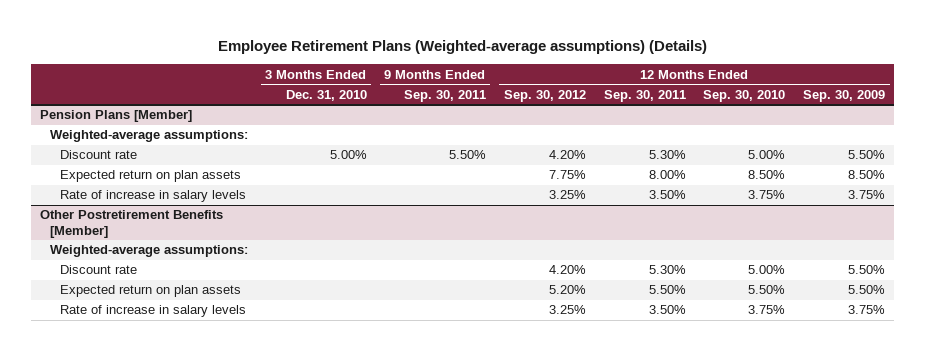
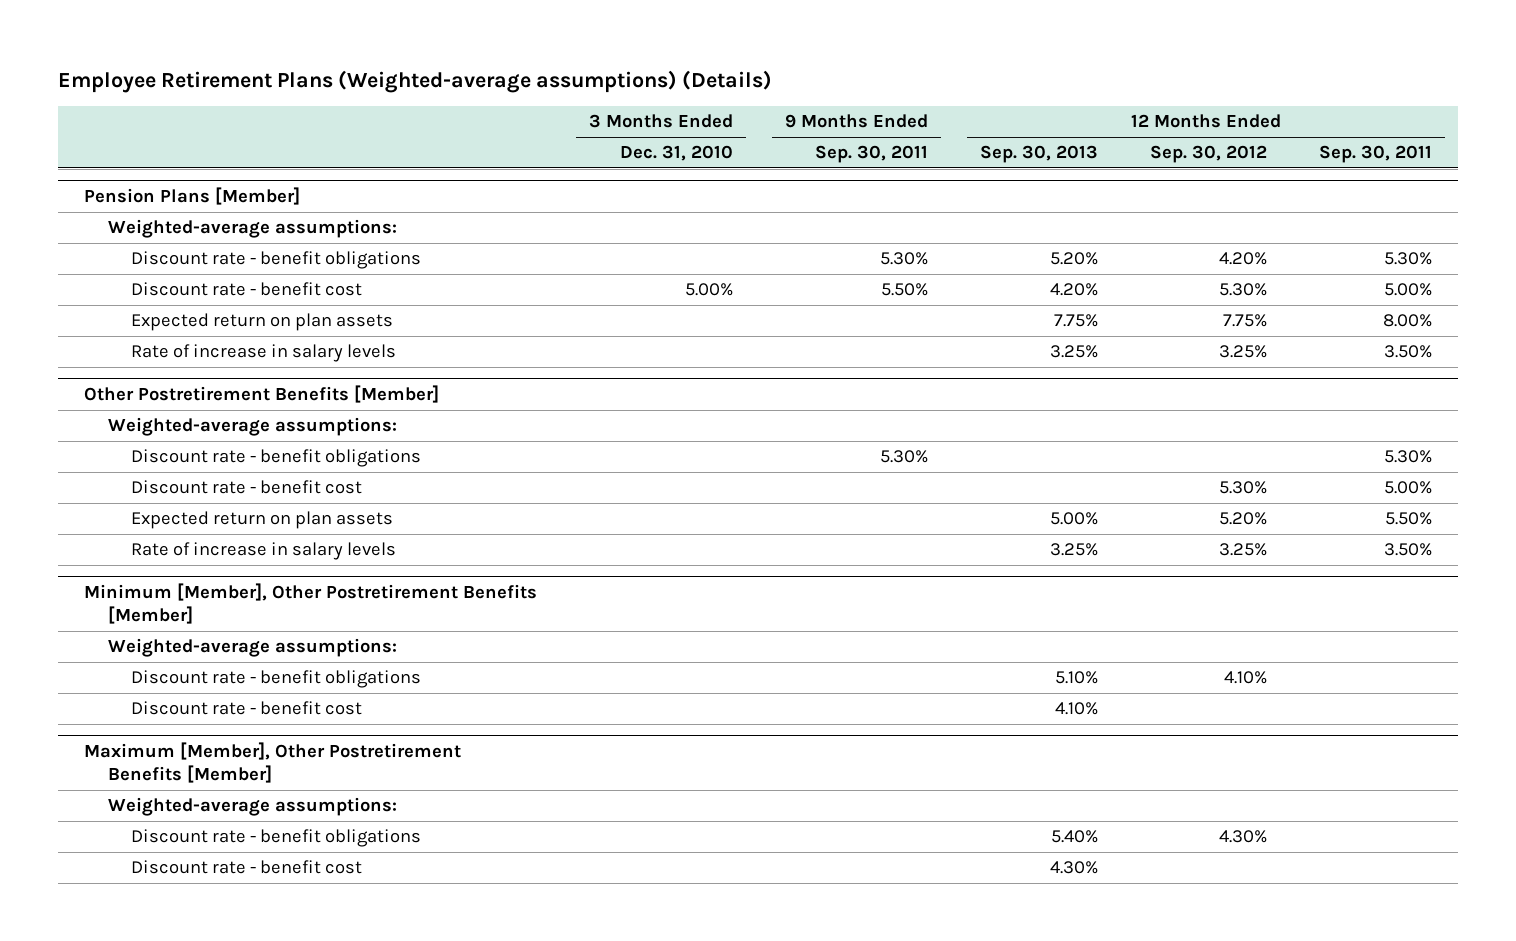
[703,89,786,102] Sep. 30, 2010 -> none
[803,89,886,102] Sep. 30, 2009 -> none
none -> [980,145,1099,164] Sep. 30, 2013
none -> [131,251,422,270] Discount rate - benefit obligations
[59,150,137,160] Discount rate -> [131,282,363,297] Discount rate - benefit cost
[548,150,586,160] 4.20% -> [1219,283,1268,297] 5.30%
[648,150,686,160] 5.30% -> [1384,283,1433,297] 5.00%
none -> [131,449,422,468] Discount rate - benefit obligations
[59,265,137,275] Discount rate -> [131,480,363,495] Discount rate - benefit cost
[548,265,586,275] 4.20% -> [1219,481,1268,495] 5.30%
[648,265,686,275] 5.30% -> [1384,481,1433,495] 5.00%
none -> [84,583,538,625] Minimum [Member], Other Postretirement Benefits [Member]
none -> [107,638,397,658] Weighted-average assumptions:
none -> [131,670,422,689] Discount rate - benefit obligations
none -> [131,701,363,716] Discount rate - benefit cost
none -> [84,742,462,784] Maximum [Member], Other Postretirement Benefits [Member]
none -> [107,797,397,817] Weighted-average assumptions:
none -> [131,829,422,848] Discount rate - benefit obligations
none -> [131,860,363,875] Discount rate - benefit cost

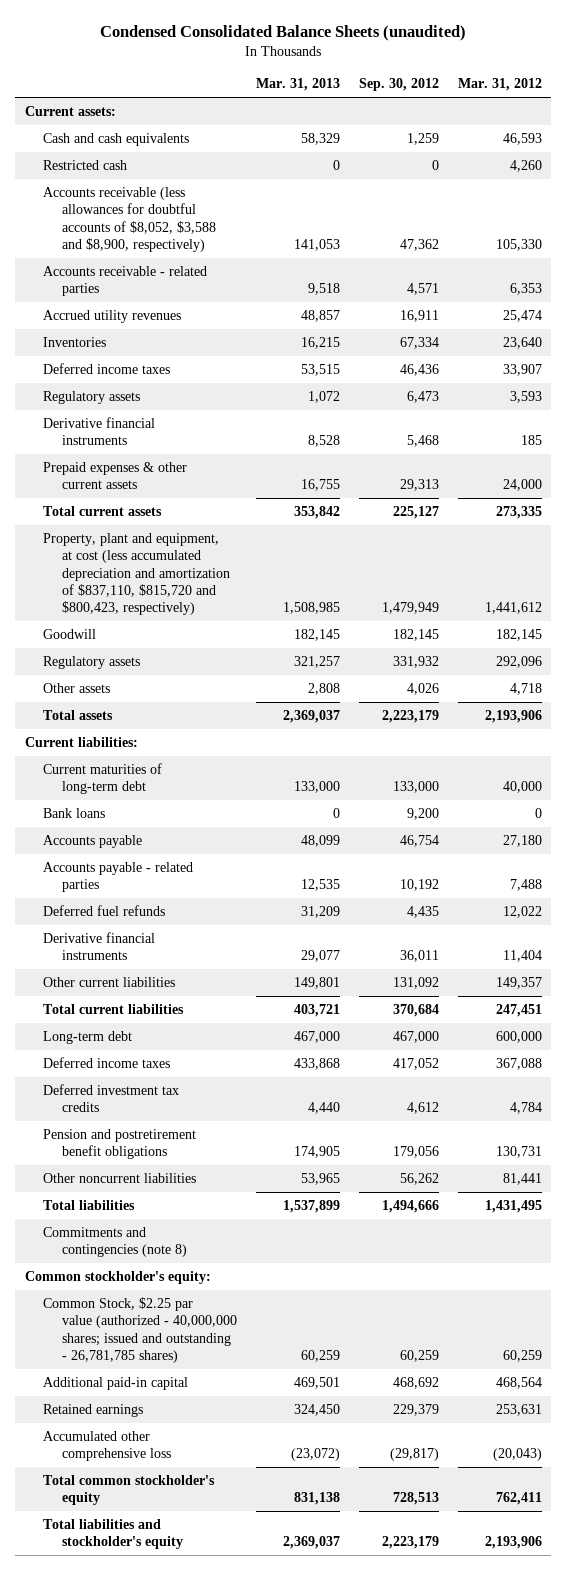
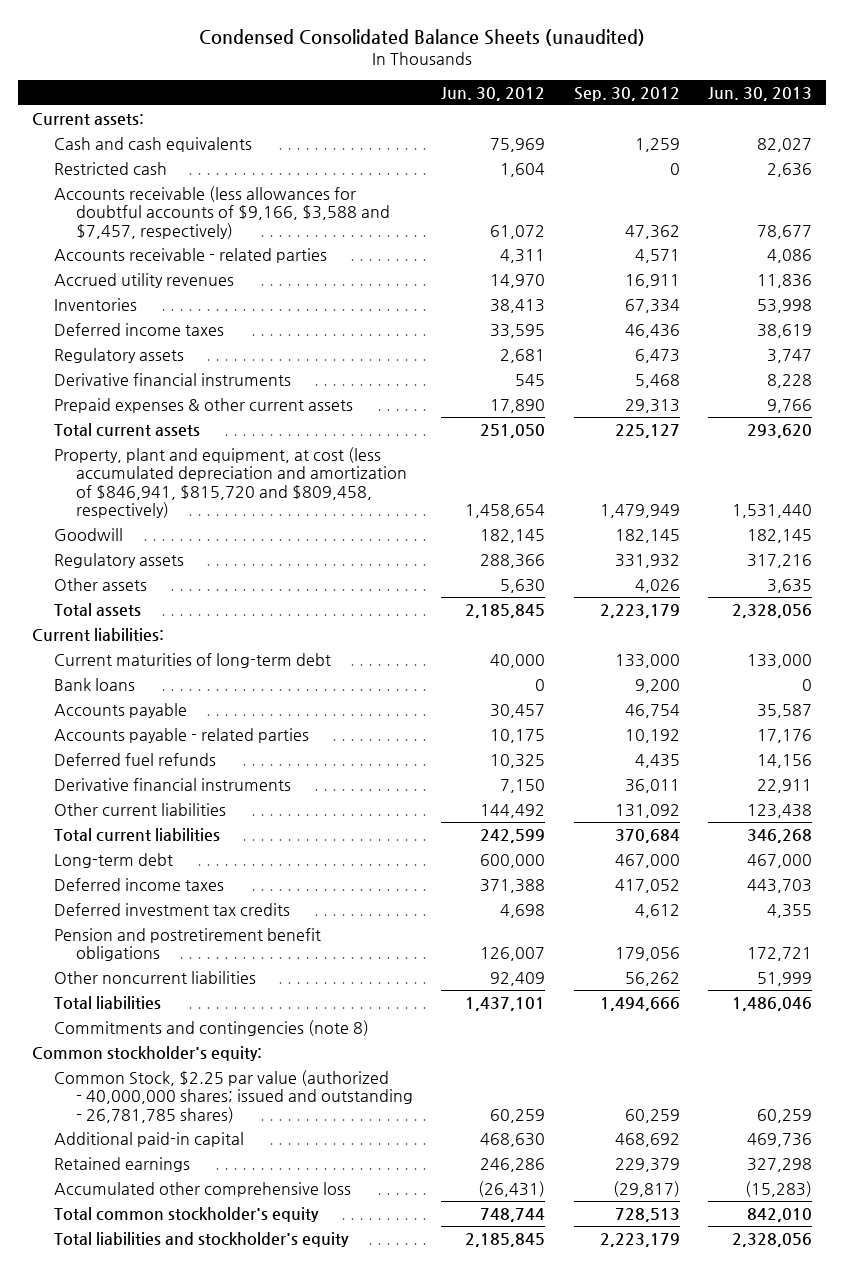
[255,78,340,92] Mar. 31, 2013 -> none
[457,78,542,92] Mar. 31, 2012 -> none
none -> [441,86,546,101] Jun. 30, 2012
none -> [708,86,813,101] Jun. 30, 2013
[43,187,216,252] Accounts receivable (less allowances for doubtful accounts of $8,052, $3,588 and $8,900, respectively) -> [54,186,390,239] Accounts receivable (less allowances for doubtful accounts of $9,166, $3,588 and $7,457, respectively)
[43,533,230,616] Property, plant and equipment, at cost (less accumulated depreciation and amortization of $837,110, $815,720 and $800,423, respectively) -> [54,447,407,518] Property, plant and equipment, at cost (less accumulated depreciation and amortization of $846,941, $815,720 and $809,458, respectively)

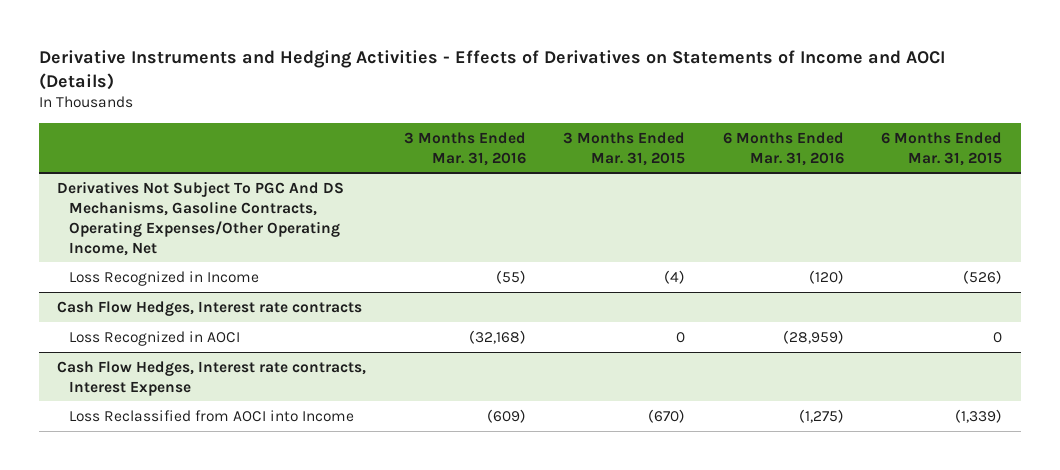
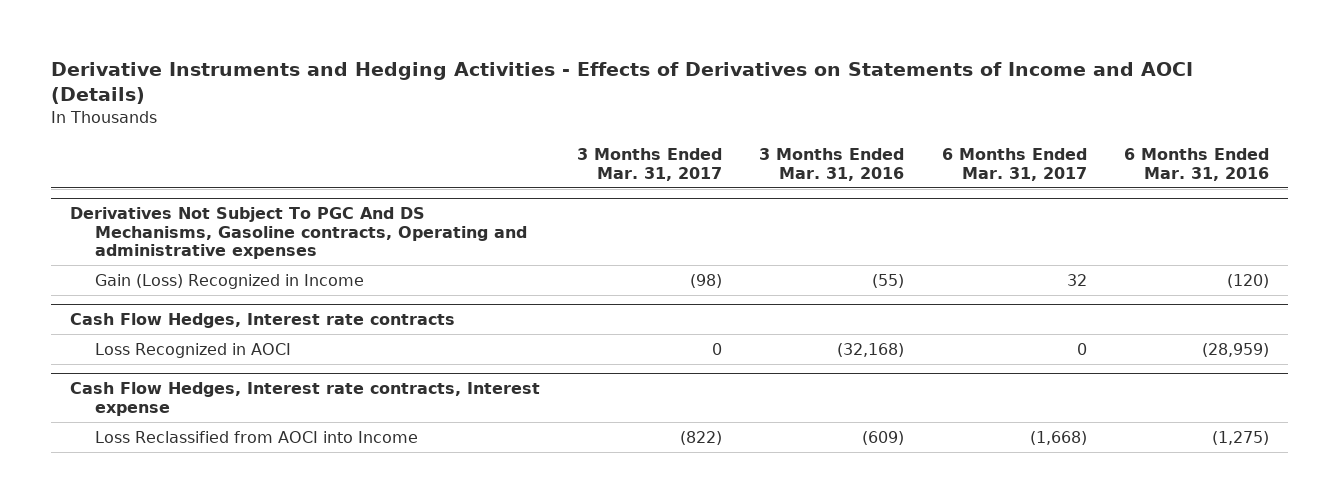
[563,131,686,166] 3 Months Ended Mar. 31, 2015 -> none
[881,131,1003,166] 6 Months Ended Mar. 31, 2015 -> none
none -> [577,147,723,181] 3 Months Ended Mar. 31, 2017
none -> [941,147,1087,181] 6 Months Ended Mar. 31, 2017
[57,180,345,256] Derivatives Not Subject To PGC And DS Mechanisms, Gasoline Contracts, Operating Expenses/Other Operating Income, Net -> [69,207,527,260] Derivatives Not Subject To PGC And DS Mechanisms, Gasoline contracts, Operating and administrative expenses
[69,270,260,286] Loss Recognized in Income -> [94,273,364,289] Gain (Loss) Recognized in Income
[57,360,367,396] Cash Flow Hedges, Interest rate contracts, Interest Expense -> [69,382,540,416] Cash Flow Hedges, Interest rate contracts, Interest expense

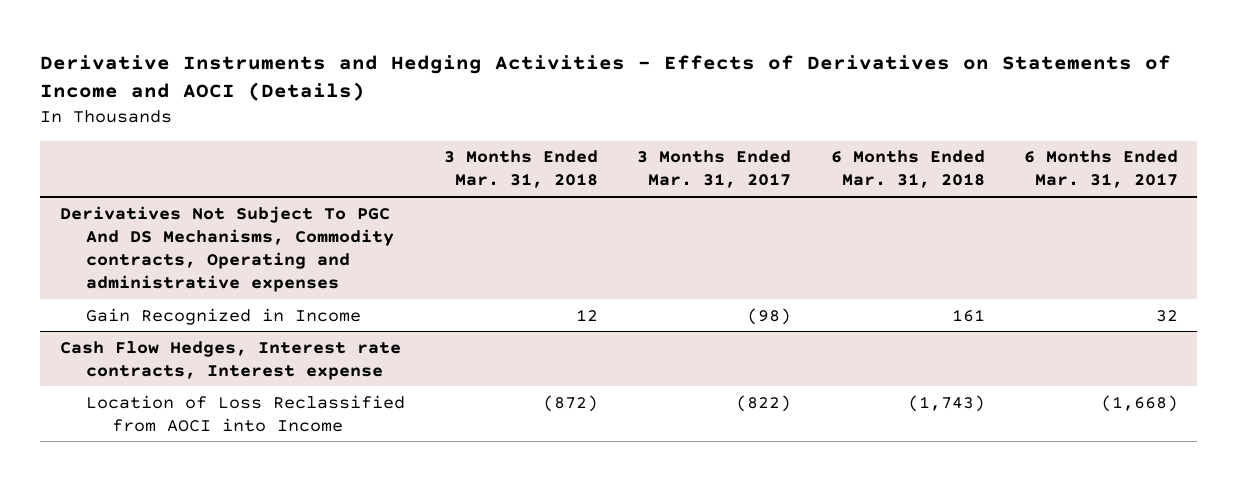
[759,147,905,181] 3 Months Ended Mar. 31, 2016 -> none
[1123,147,1269,181] 6 Months Ended Mar. 31, 2016 -> none
none -> [444,150,599,189] 3 Months Ended Mar. 31, 2018
none -> [830,150,985,189] 6 Months Ended Mar. 31, 2018
[69,313,455,329] Cash Flow Hedges, Interest rate contracts -> none
[94,342,291,358] Loss Recognized in AOCI -> none
[69,207,527,260] Derivatives Not Subject To PGC And DS Mechanisms, Gasoline contracts, Operating and administrative expenses -> [59,205,395,292] Derivatives Not Subject To PGC And DS Mechanisms, Commodity contracts, Operating and administrative expenses
[94,273,364,289] Gain (Loss) Recognized in Income -> [86,307,362,325] Gain Recognized in Income
[94,430,418,443] Loss Reclassified from AOCI into Income -> [86,394,406,432] Location of Loss Reclassified from AOCI into Income

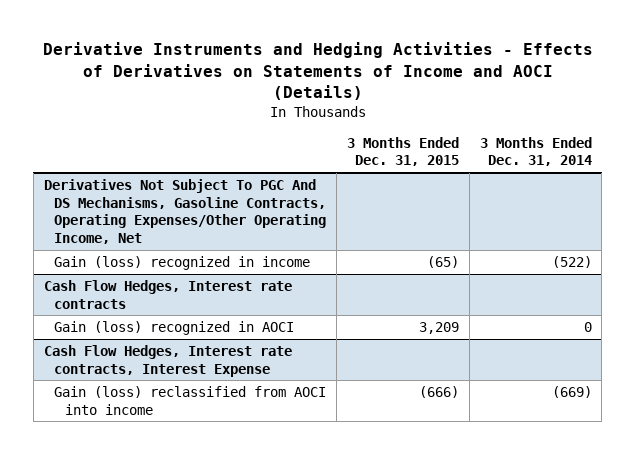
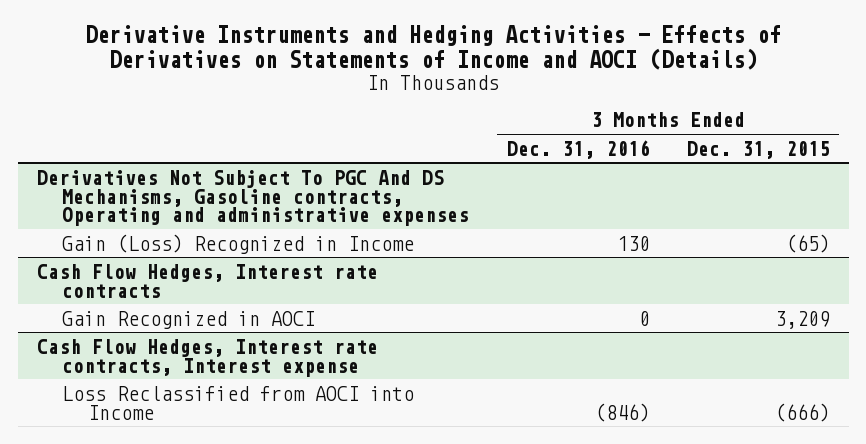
[479,136,592,167] 3 Months Ended Dec. 31, 2014 -> none
none -> [506,139,650,159] Dec. 31, 2016
[43,178,327,244] Derivatives Not Subject To PGC And DS Mechanisms, Gasoline Contracts, Operating Expenses/Other Operating Income, Net -> [36,169,470,227] Derivatives Not Subject To PGC And DS Mechanisms, Gasoline contracts, Operating and administrative expenses
[54,255,311,270] Gain (loss) recognized in income -> [62,233,415,254] Gain (Loss) Recognized in Income
[54,320,295,335] Gain (loss) recognized in AOCI -> [62,310,316,329] Gain Recognized in AOCI
[43,344,292,377] Cash Flow Hedges, Interest rate contracts, Interest Expense -> [36,338,378,377] Cash Flow Hedges, Interest rate contracts, Interest expense
[54,385,327,415] Gain (loss) reclassified from AOCI into income -> [62,385,415,420] Loss Reclassified from AOCI into Income

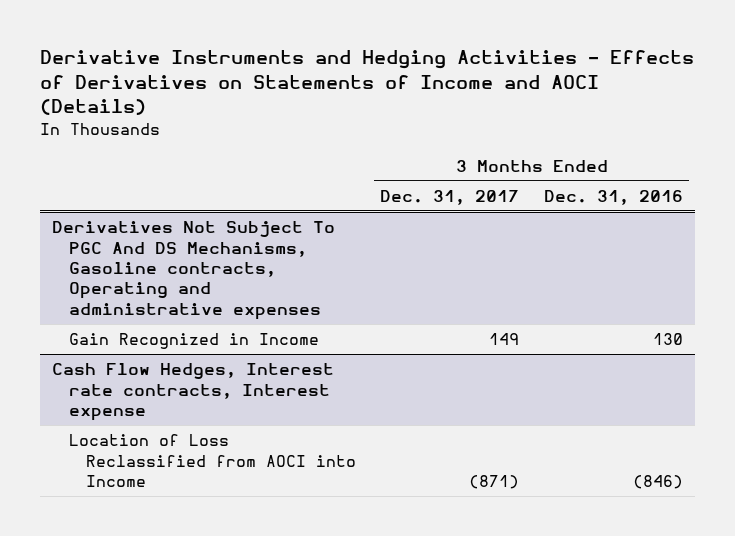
[686,140,830,159] Dec. 31, 2015 -> none
none -> [380,189,520,205] Dec. 31, 2017
[36,263,378,298] Cash Flow Hedges, Interest rate contracts -> none
[62,310,316,329] Gain Recognized in AOCI -> none
[62,233,415,254] Gain (Loss) Recognized in Income -> [68,333,319,350] Gain Recognized in Income
[62,385,415,420] Loss Reclassified from AOCI into Income -> [68,434,356,487] Location of Loss Reclassified from AOCI into Income

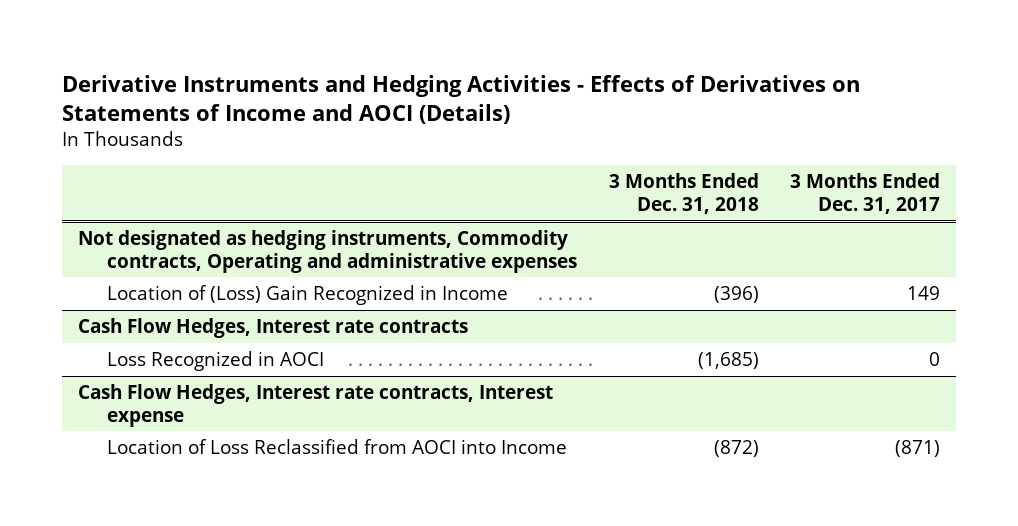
[543,189,683,205] Dec. 31, 2016 -> none
none -> [608,173,759,215] 3 Months Ended Dec. 31, 2018
[52,221,336,320] Derivatives Not Subject To PGC And DS Mechanisms, Gasoline contracts, Operating and administrative expenses -> none
none -> [78,229,578,273] Not designated as hedging instruments, Commodity contracts, Operating and administrative expenses
[68,333,319,350] Gain Recognized in Income -> [107,284,509,305] Location of (Loss) Gain Recognized in Income
none -> [78,317,469,338] Cash Flow Hedges, Interest rate contracts
none -> [107,350,325,371] Loss Recognized in AOCI

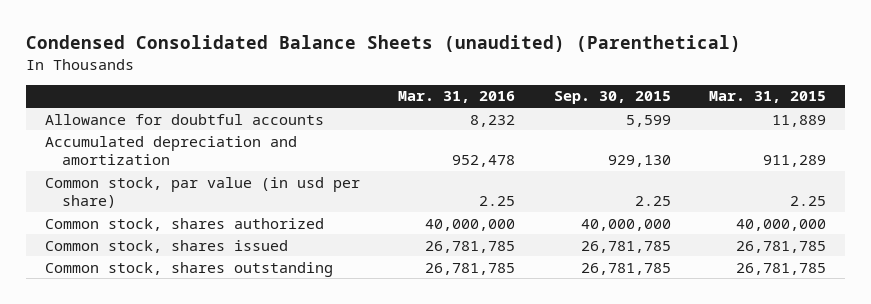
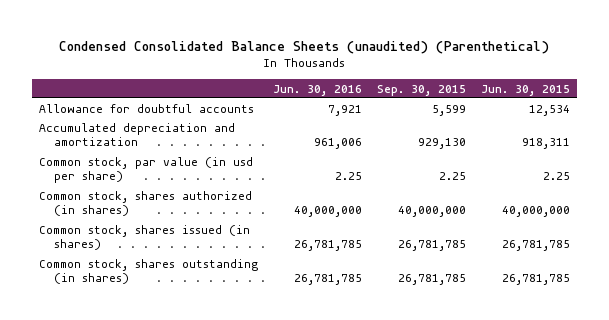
[398,91,516,104] Mar. 31, 2016 -> none
[708,91,826,104] Mar. 31, 2015 -> none
none -> [273,84,363,96] Jun. 30, 2016
none -> [480,84,570,96] Jun. 30, 2015
[45,217,325,231] Common stock, shares authorized -> [39,190,253,217] Common stock, shares authorized (in shares)
[45,239,289,253] Common stock, shares issued -> [39,224,251,251] Common stock, shares issued (in shares)
[45,261,334,277] Common stock, shares outstanding -> [39,258,259,285] Common stock, shares outstanding (in shares)

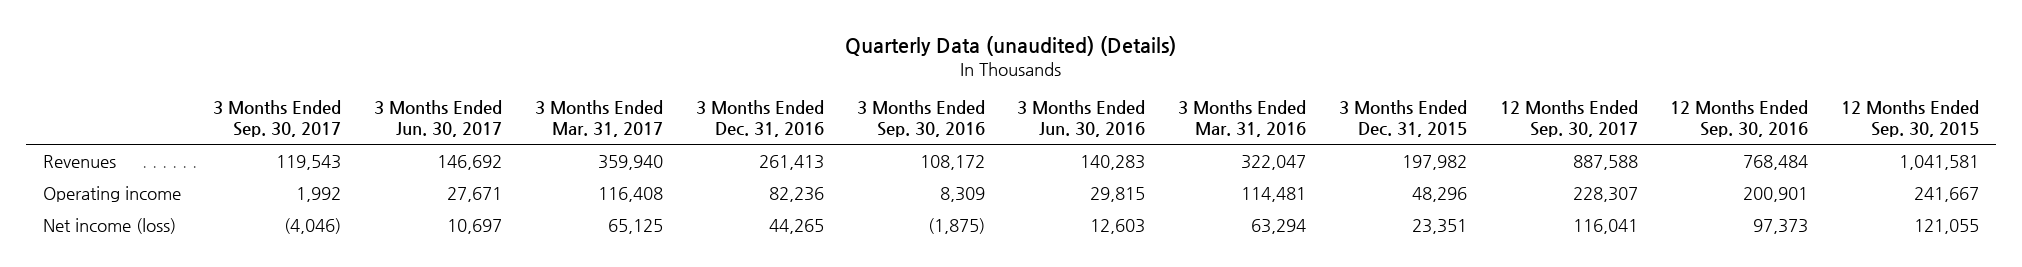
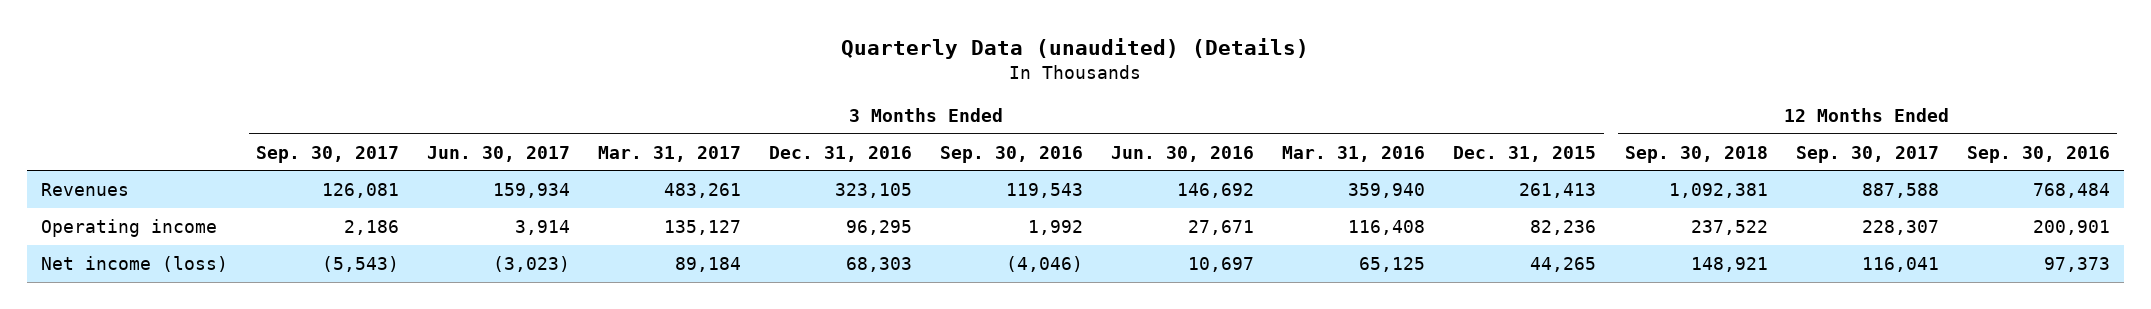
[1841,100,1980,138] 12 Months Ended Sep. 30, 2015 -> none
none -> [1624,145,1768,163] Sep. 30, 2018
[276,154,342,170] 119,543 -> [321,182,399,198] 126,081
[437,154,503,170] 146,692 -> [492,182,570,198] 159,934
[598,154,664,170] 359,940 -> [664,182,742,198] 483,261
[758,154,824,170] 261,413 -> [835,182,913,198] 323,105
[919,154,985,170] 108,172 -> [1006,182,1084,198] 119,543
[1080,154,1146,170] 140,283 -> [1177,182,1255,198] 146,692
[1241,154,1307,170] 322,047 -> [1348,182,1426,198] 359,940
[1401,154,1467,170] 197,982 -> [1519,182,1597,198] 261,413
[296,186,342,202] 1,992 -> [343,219,399,235] 2,186
[447,186,503,202] 27,671 -> [514,219,570,235] 3,914
[598,186,664,202] 116,408 -> [664,219,742,235] 135,127
[768,186,824,202] 82,236 -> [846,219,913,235] 96,295
[939,186,985,202] 8,309 -> [1028,219,1084,235] 1,992
[1090,186,1146,202] 29,815 -> [1188,219,1255,235] 27,671
[1241,186,1307,202] 114,481 -> [1348,219,1426,235] 116,408
[1411,186,1467,202] 48,296 -> [1530,219,1597,235] 82,236
[284,217,342,234] (4,046) -> [321,255,399,272] (5,543)
[447,218,503,234] 10,697 -> [492,255,570,272] (3,023)
[608,218,664,234] 65,125 -> [675,256,742,272] 89,184
[768,218,824,234] 44,265 -> [846,256,913,272] 68,303
[927,217,985,234] (1,875) -> [1006,255,1084,272] (4,046)
[1090,218,1146,234] 12,603 -> [1188,256,1255,272] 10,697
[1251,218,1307,234] 63,294 -> [1359,256,1426,272] 65,125
[1411,218,1467,234] 23,351 -> [1530,256,1597,272] 44,265

